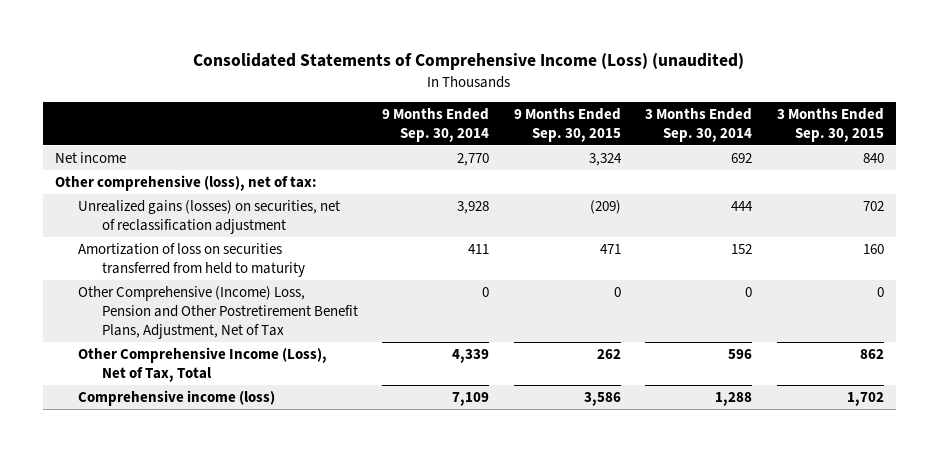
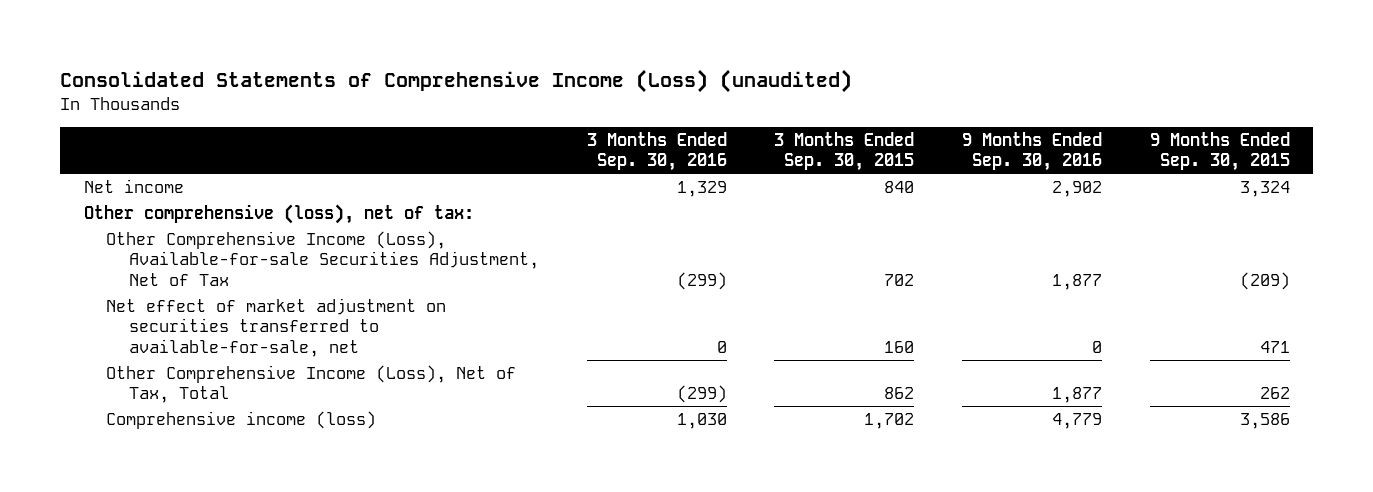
[382,107,490,142] 9 Months Ended Sep. 30, 2014 -> none
[645,107,753,142] 3 Months Ended Sep. 30, 2014 -> none
none -> [586,131,727,172] 3 Months Ended Sep. 30, 2016
none -> [961,131,1102,172] 9 Months Ended Sep. 30, 2016
[78,285,358,339] Other Comprehensive (Income) Loss, Pension and Other Postretirement Benefit Plans, Adjustment, Net of Tax -> none
[78,199,341,234] Unrealized gains (losses) on securities, net of reclassification adjustment -> [106,231,540,286] Other Comprehensive Income (Loss), Available-for-sale Securities Adjustment, Net of Tax
[78,242,305,277] Amortization of loss on securities transferred from held to maturity -> [106,298,447,357] Net effect of market adjustment on securities transferred to available-for-sale, net

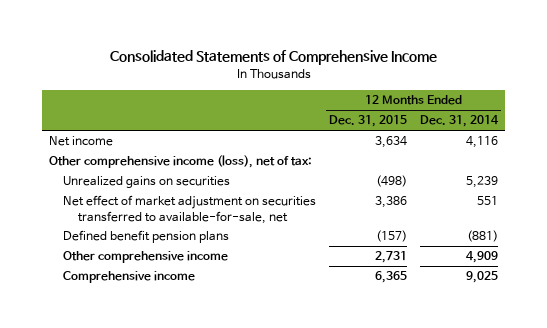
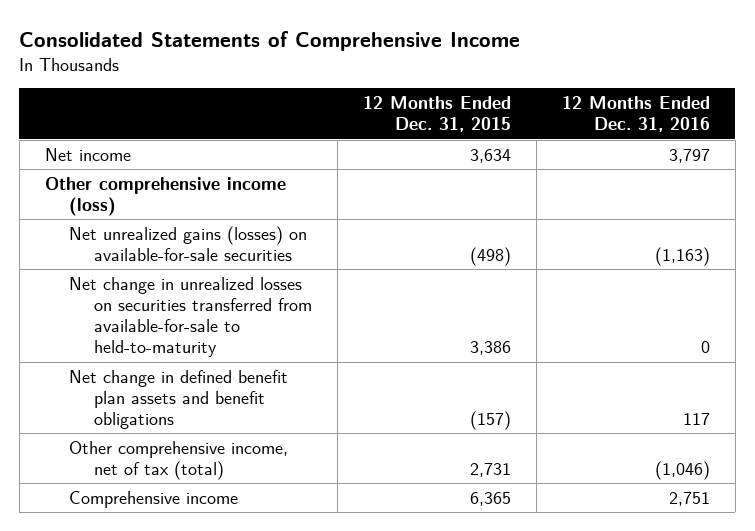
[420,115,500,128] Dec. 31, 2014 -> none
none -> [561,96,710,133] 12 Months Ended Dec. 31, 2016
[48,155,312,169] Other comprehensive income (loss), net of tax: -> [44,176,286,216] Other comprehensive income (loss)
[63,176,231,189] Unrealized gains on securities -> [69,225,308,261] Net unrealized gains (losses) on available-for-sale securities
[63,195,317,224] Net effect of market adjustment on securities transferred to available-for-sale, net -> [69,276,312,358] Net change in unrealized losses on securities transferred from available-for-sale to held-to-maturity
[63,230,230,244] Defined benefit pension plans -> [69,369,289,430] Net change in defined benefit plan assets and benefit obligations
[63,251,229,264] Other comprehensive income -> [69,440,289,480] Other comprehensive income, net of tax (total)

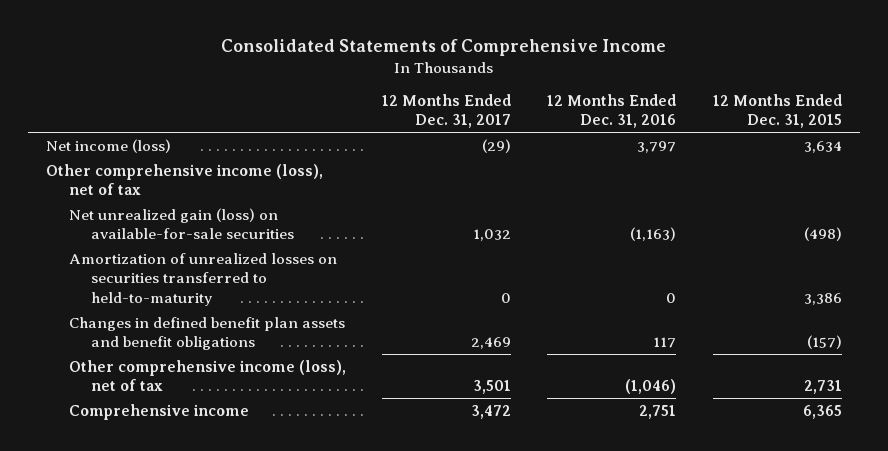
none -> [381,93,511,129] 12 Months Ended Dec. 31, 2017
[44,147,131,161] Net income -> [46,138,172,153] Net income (loss)
[44,176,286,216] Other comprehensive income (loss) -> [46,163,324,196] Other comprehensive income (loss), net of tax
[69,225,308,261] Net unrealized gains (losses) on available-for-sale securities -> [68,207,295,240] Net unrealized gain (loss) on available-for-sale securities
[69,276,312,358] Net change in unrealized losses on securities transferred from available-for-sale to held-to-maturity -> [68,252,337,306] Amortization of unrealized losses on securities transferred to held-to-maturity
[69,369,289,430] Net change in defined benefit plan assets and benefit obligations -> [68,316,345,351] Changes in defined benefit plan assets and benefit obligations
[69,440,289,480] Other comprehensive income, net of tax (total) -> [68,359,346,392] Other comprehensive income (loss), net of tax

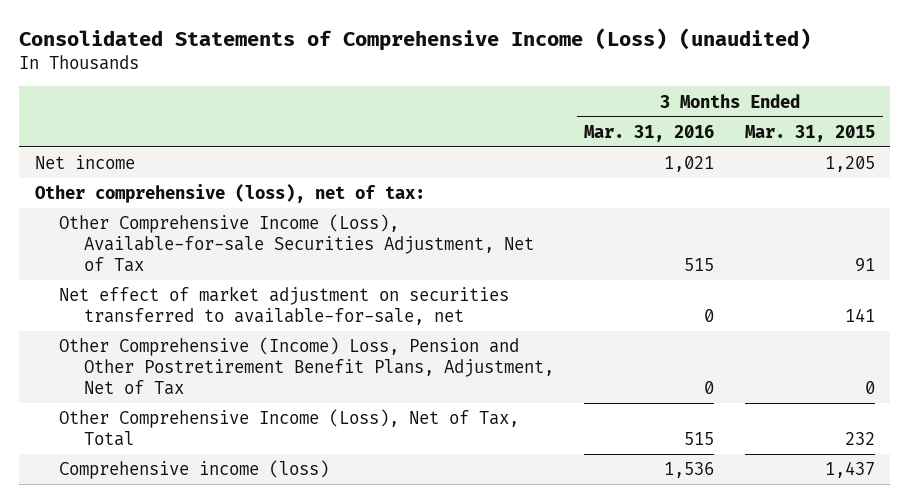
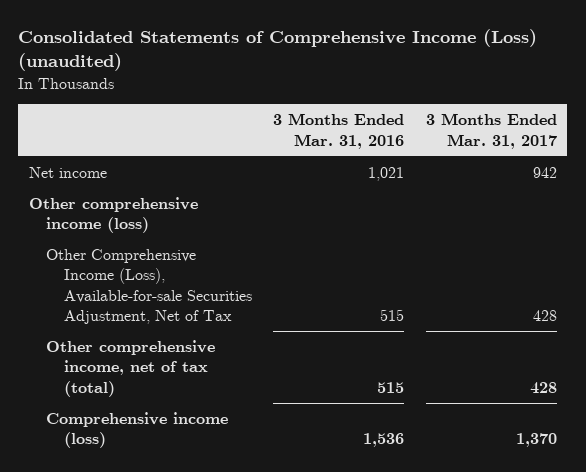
[744,124,875,142] Mar. 31, 2015 -> none
none -> [425,113,557,149] 3 Months Ended Mar. 31, 2017
[34,184,425,204] Other comprehensive (loss), net of tax: -> [28,196,198,234] Other comprehensive income (loss)
[59,286,510,325] Net effect of market adjustment on securities transferred to available-for-sale, net -> none
[59,337,555,395] Other Comprehensive (Income) Loss, Pension and Other Postretirement Benefit Plans, Adjustment, Net of Tax -> none
[59,409,520,446] Other Comprehensive Income (Loss), Net of Tax, Total -> [46,339,216,397] Other comprehensive income, net of tax (total)

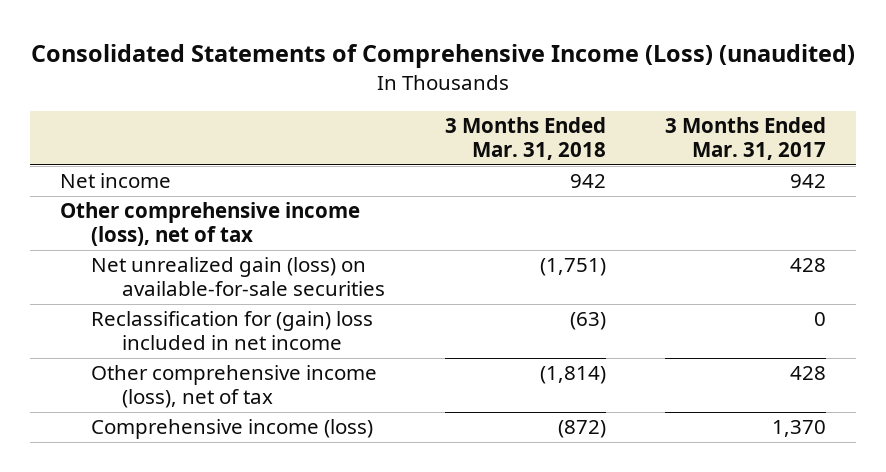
[273,113,405,149] 3 Months Ended Mar. 31, 2016 -> none
none -> [444,117,606,161] 3 Months Ended Mar. 31, 2018
[28,196,198,234] Other comprehensive income (loss) -> [59,202,360,247] Other comprehensive income (loss), net of tax
[46,248,252,325] Other Comprehensive Income (Loss), Available-for-sale Securities Adjustment, Net of Tax -> [91,257,386,297] Net unrealized gain (loss) on available-for-sale securities
none -> [91,311,374,351] Reclassification for (gain) loss included in net income
[46,339,216,397] Other comprehensive income, net of tax (total) -> [91,365,378,409] Other comprehensive income (loss), net of tax

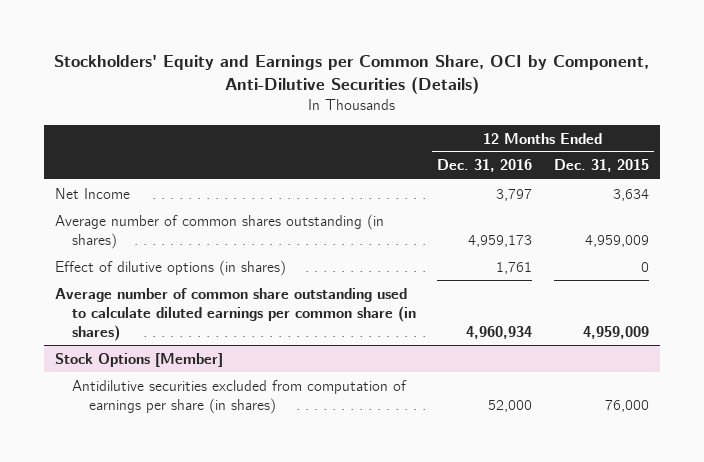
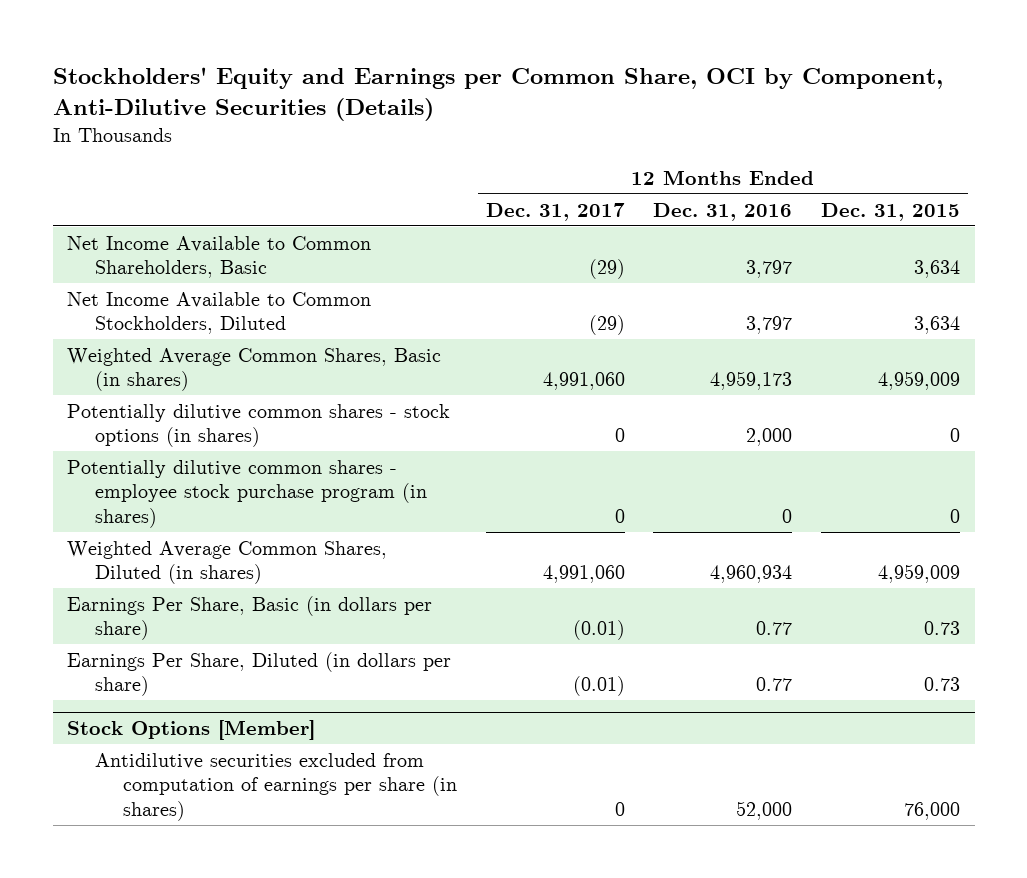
none -> [485,202,625,221] Dec. 31, 2017
[54,187,130,199] Net Income -> [66,235,371,279] Net Income Available to Common Shareholders, Basic
none -> [66,291,371,335] Net Income Available to Common Stockholders, Diluted
[54,213,384,249] Average number of common shares outstanding (in shares) -> [66,347,441,392] Weighted Average Common Shares, Basic (in shares)
[54,259,286,276] Effect of dilutive options (in shares) -> [66,403,450,448] Potentially dilutive common shares - stock options (in shares)
[496,261,533,274] 1,761 -> [746,428,793,447] 2,000
none -> [66,459,427,528] Potentially dilutive common shares - employee stock purchase program (in shares)
[54,287,416,342] Average number of common share outstanding used to calculate diluted earnings per common share (in shares) -> [66,540,387,585] Weighted Average Common Shares, Diluted (in shares)
none -> [66,595,432,641] Earnings Per Share, Basic (in dollars per share)
none -> [66,651,451,697] Earnings Per Share, Diluted (in dollars per share)

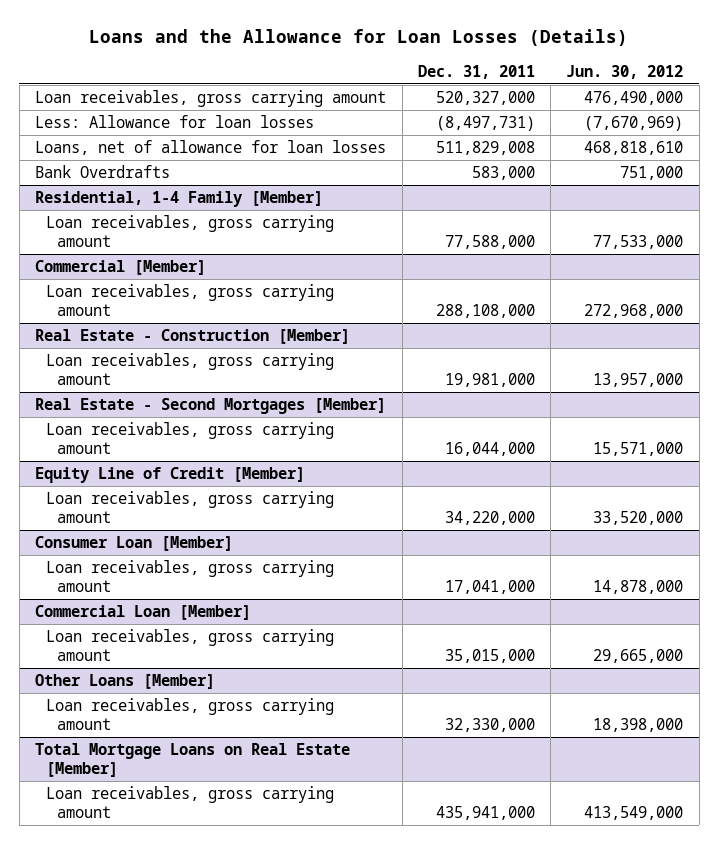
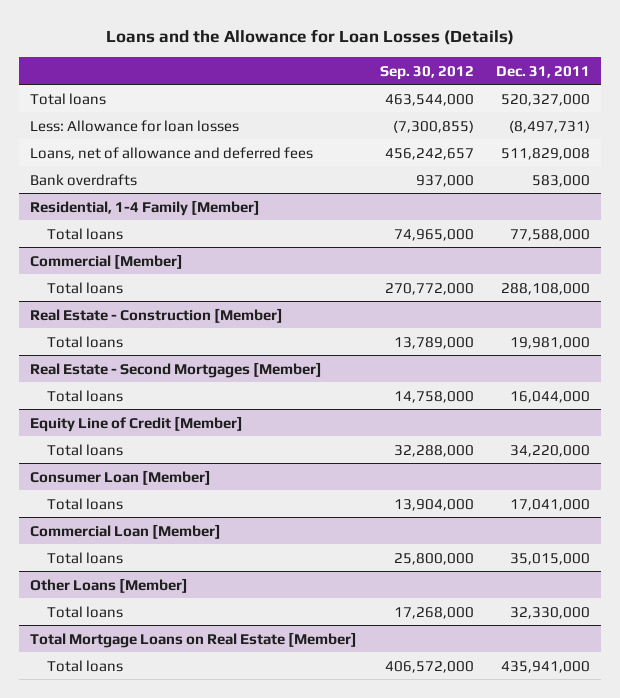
[566,64,684,79] Jun. 30, 2012 -> none
none -> [379,65,474,80] Sep. 30, 2012
[35,90,387,108] Loan receivables, gross carrying amount -> [30,92,107,105] Total loans
[35,140,387,156] Loans, net of allowance for loan losses -> [30,146,314,160] Loans, net of allowance and deferred fees
[35,165,171,179] Bank Overdrafts -> [30,173,138,186] Bank overdrafts
[46,215,335,247] Loan receivables, gross carrying amount -> [46,227,123,240] Total loans
[46,284,335,316] Loan receivables, gross carrying amount -> [46,281,123,294] Total loans
[46,353,335,385] Loan receivables, gross carrying amount -> [46,335,123,348] Total loans
[46,422,335,454] Loan receivables, gross carrying amount -> [46,389,123,402] Total loans
[46,491,335,523] Loan receivables, gross carrying amount -> [46,443,123,456] Total loans
[46,560,335,592] Loan receivables, gross carrying amount -> [46,497,123,510] Total loans
[46,629,335,661] Loan receivables, gross carrying amount -> [46,551,123,564] Total loans
[46,698,335,730] Loan receivables, gross carrying amount -> [46,605,123,618] Total loans
[46,786,335,818] Loan receivables, gross carrying amount -> [46,659,123,672] Total loans

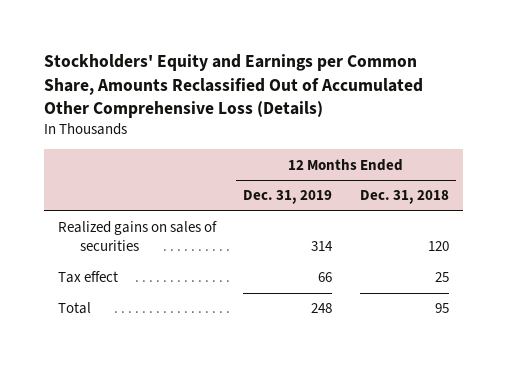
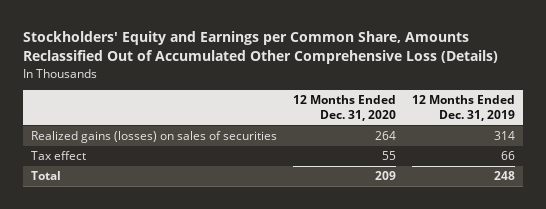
[360,190,450,205] Dec. 31, 2018 -> none
none -> [293,95,397,122] 12 Months Ended Dec. 31, 2020
[57,221,217,252] Realized gains on sales of securities -> [31,131,278,144] Realized gains (losses) on sales of securities

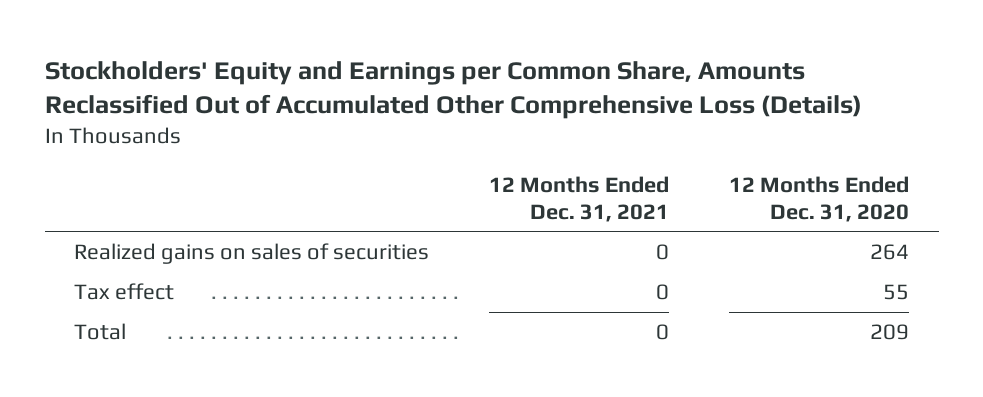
[411,95,515,122] 12 Months Ended Dec. 31, 2019 -> none
none -> [489,176,670,222] 12 Months Ended Dec. 31, 2021
[31,131,278,144] Realized gains (losses) on sales of securities -> [74,243,430,265] Realized gains on sales of securities

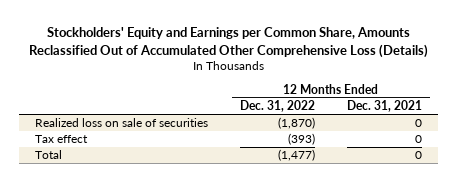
[728,176,909,222] 12 Months Ended Dec. 31, 2020 -> none
none -> [240,100,316,113] Dec. 31, 2022
[74,243,430,265] Realized gains on sales of securities -> [35,118,209,128] Realized loss on sale of securities

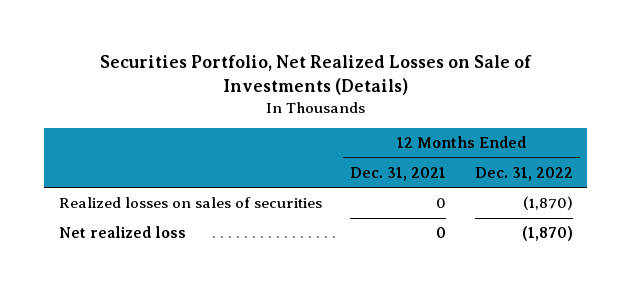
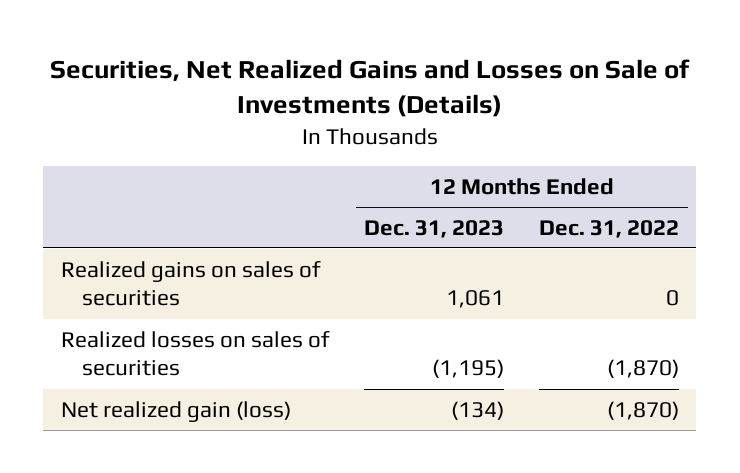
[99,55,532,96] Securities Portfolio, Net Realized Losses on Sale of Investments (Details) -> [49,59,690,118] Securities, Net Realized Gains and Losses on Sale of Investments (Details)
[350,166,447,181] Dec. 31, 2021 -> none
none -> [364,219,505,238] Dec. 31, 2023
none -> [60,260,321,307] Realized gains on sales of securities
[58,226,186,239] Net realized loss -> [60,400,291,422] Net realized gain (loss)

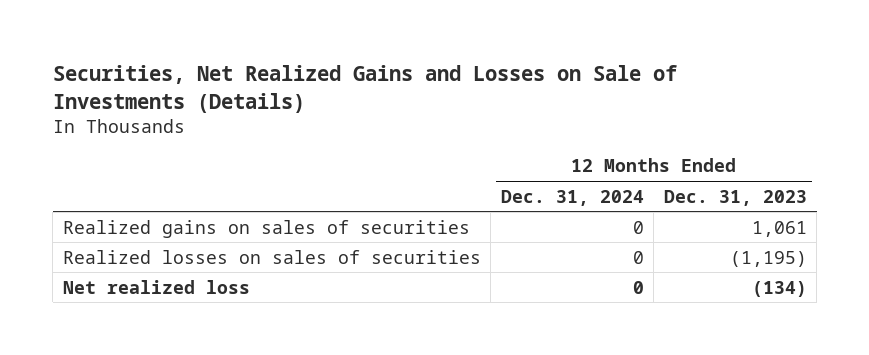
[539,219,680,238] Dec. 31, 2022 -> none
none -> [500,189,644,206] Dec. 31, 2024
[60,400,291,422] Net realized gain (loss) -> [62,279,250,294] Net realized loss

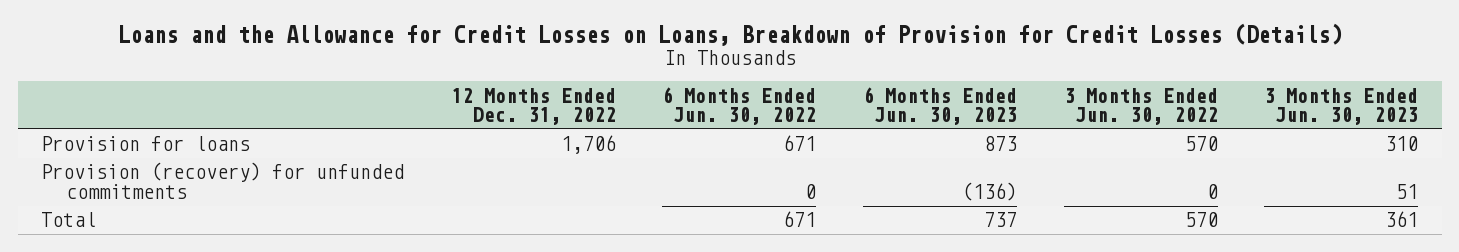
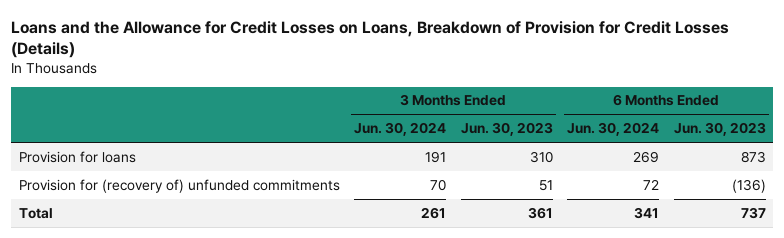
[450,87,616,126] 12 Months Ended Dec. 31, 2022 -> none
[662,86,817,126] 6 Months Ended Jun. 30, 2022 -> none
[1063,87,1218,126] 3 Months Ended Jun. 30, 2022 -> none
none -> [354,122,447,137] Jun. 30, 2024
none -> [567,122,660,137] Jun. 30, 2024
[40,162,404,200] Provision (recovery) for unfunded commitments -> [18,178,340,193] Provision for (recovery of) unfunded commitments

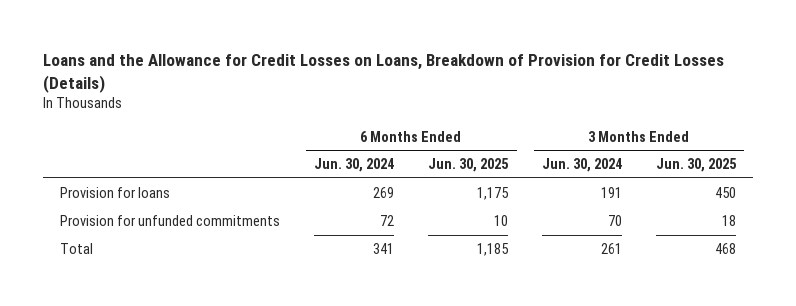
[460,122,553,137] Jun. 30, 2023 -> none
[673,122,766,137] Jun. 30, 2023 -> none
none -> [428,158,510,173] Jun. 30, 2025
none -> [655,158,737,173] Jun. 30, 2025
[18,178,340,193] Provision for (recovery of) unfunded commitments -> [60,214,281,226] Provision for unfunded commitments

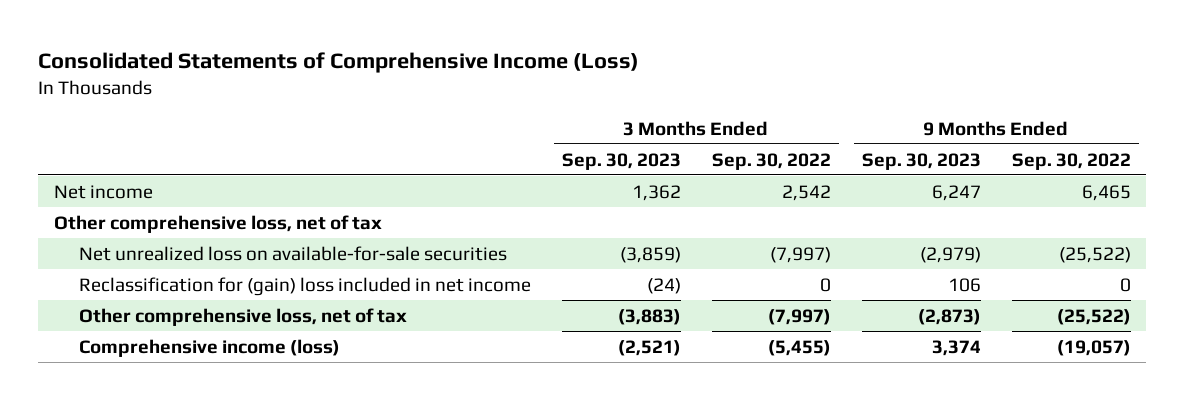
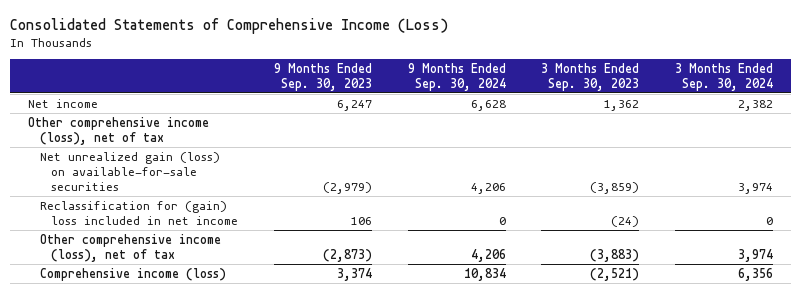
[711,152,831,170] Sep. 30, 2022 -> none
[1011,152,1131,170] Sep. 30, 2022 -> none
none -> [407,62,506,92] 9 Months Ended Sep. 30, 2024
none -> [675,62,774,92] 3 Months Ended Sep. 30, 2024
[53,214,382,233] Other comprehensive loss, net of tax -> [28,116,210,145] Other comprehensive income (loss), net of tax
[78,245,507,261] Net unrealized loss on available-for-sale securities -> [39,151,220,192] Net unrealized gain (loss) on available-for-sale securities
[78,307,407,326] Other comprehensive loss, net of tax -> [39,233,221,262] Other comprehensive income (loss), net of tax

